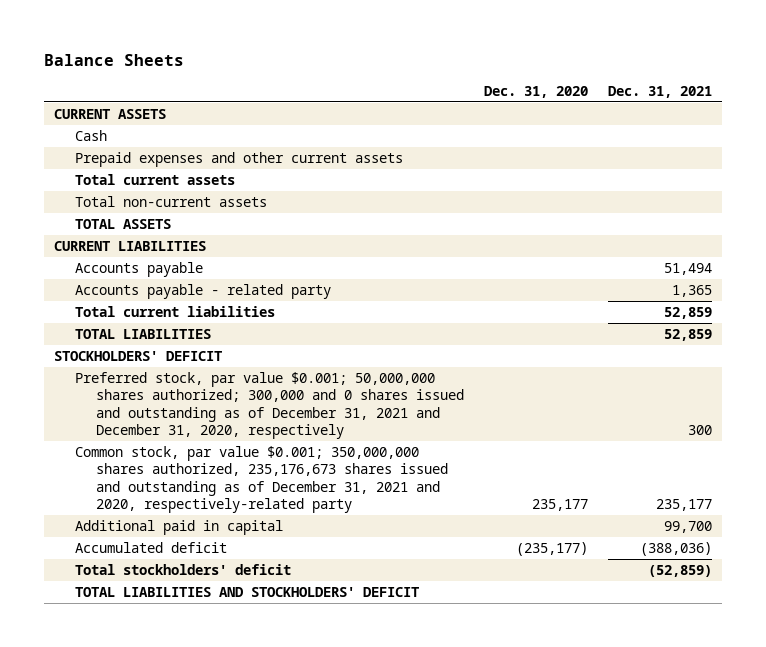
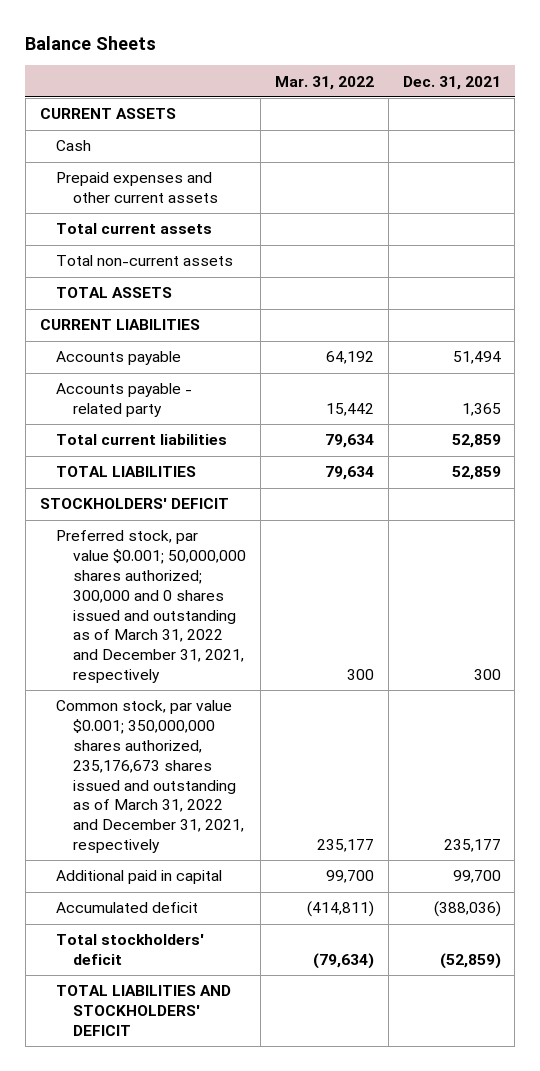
[484,85,589,98] Dec. 31, 2020 -> none
none -> [274,75,374,90] Mar. 31, 2022
[75,372,465,440] Preferred stock, par value $0.001; 50,000,000 shares authorized; 300,000 and 0 shares issued and outstanding as of December 31, 2021 and December 31, 2020, respectively -> [56,530,246,684] Preferred stock, par value $0.001; 50,000,000 shares authorized; 300,000 and 0 shares issued and outstanding as of March 31, 2022 and December 31, 2021, respectively
[75,446,449,514] Common stock, par value $0.001; 350,000,000 shares authorized, 235,176,673 shares issued and outstanding as of December 31, 2021 and 2020, respectively-related party -> [56,700,244,854] Common stock, par value $0.001; 350,000,000 shares authorized, 235,176,673 shares issued and outstanding as of March 31, 2022 and December 31, 2021, respectively

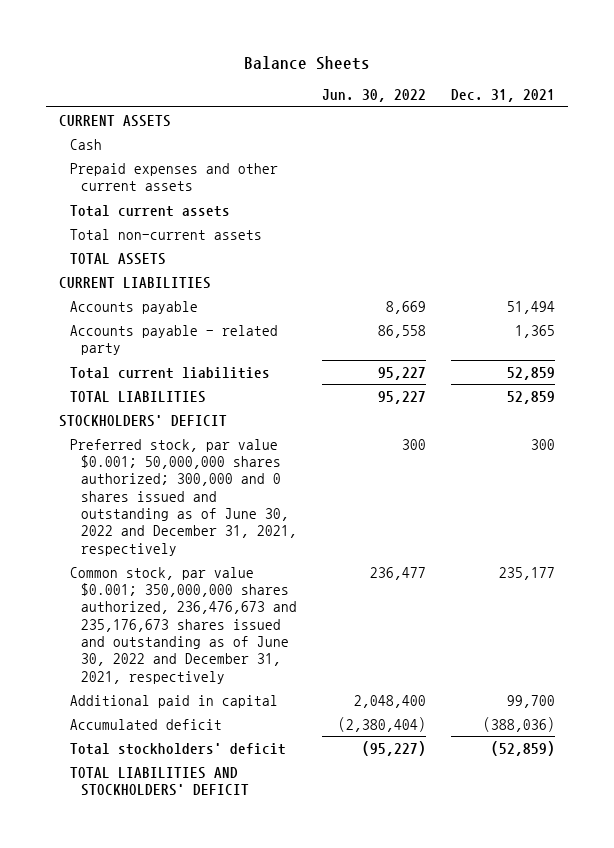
[274,75,374,90] Mar. 31, 2022 -> none
none -> [321,89,426,103] Jun. 30, 2022
[56,530,246,684] Preferred stock, par value $0.001; 50,000,000 shares authorized; 300,000 and 0 shares issued and outstanding as of March 31, 2022 and December 31, 2021, respectively -> [69,438,297,556] Preferred stock, par value $0.001; 50,000,000 shares authorized; 300,000 and 0 shares issued and outstanding as of June 30, 2022 and December 31, 2021, respectively
[56,700,244,854] Common stock, par value $0.001; 350,000,000 shares authorized, 235,176,673 shares issued and outstanding as of March 31, 2022 and December 31, 2021, respectively -> [69,566,297,684] Common stock, par value $0.001; 350,000,000 shares authorized, 236,476,673 and 235,176,673 shares issued and outstanding as of June 30, 2022 and December 31, 2021, respectively

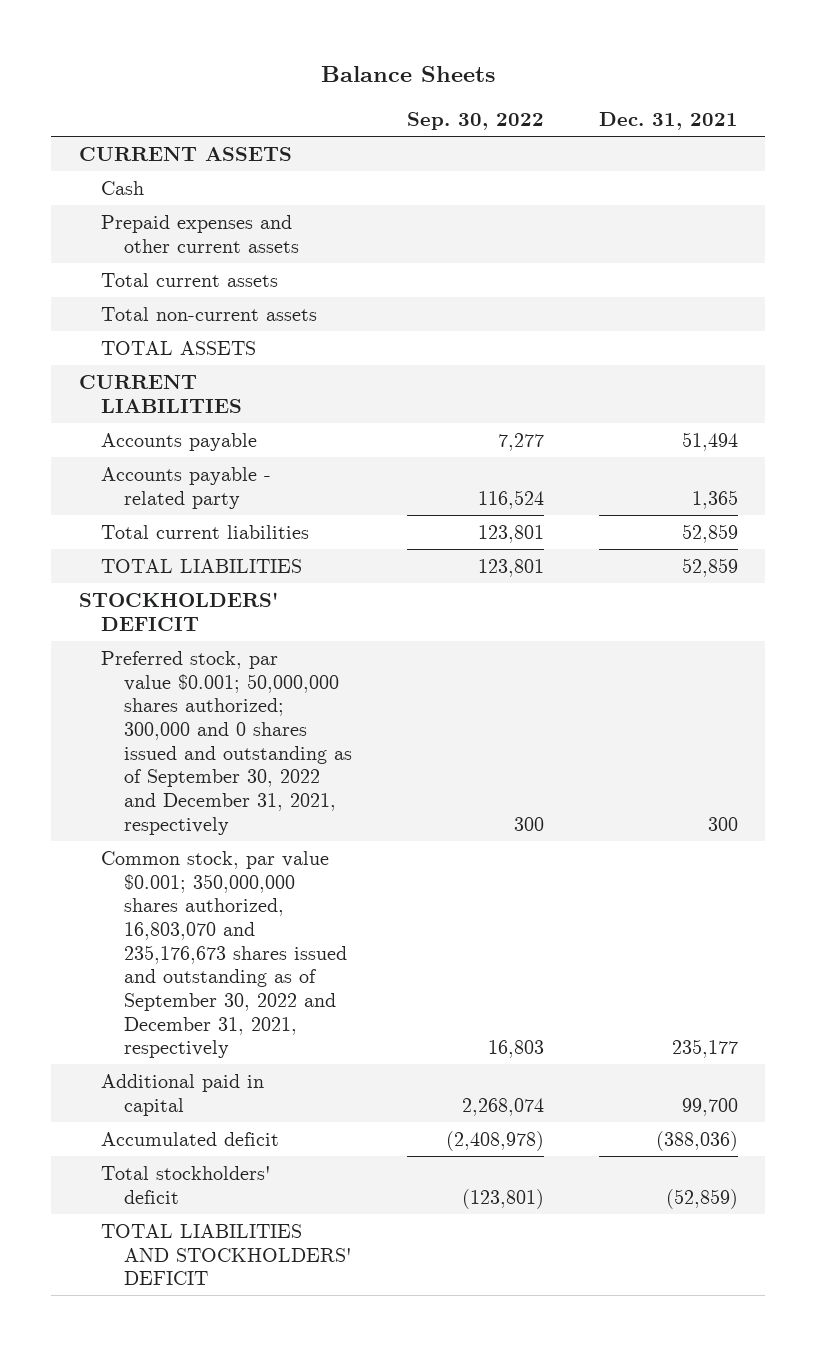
[321,89,426,103] Jun. 30, 2022 -> none
none -> [407,111,545,130] Sep. 30, 2022
[69,438,297,556] Preferred stock, par value $0.001; 50,000,000 shares authorized; 300,000 and 0 shares issued and outstanding as of June 30, 2022 and December 31, 2021, respectively -> [101,650,353,835] Preferred stock, par value $0.001; 50,000,000 shares authorized; 300,000 and 0 shares issued and outstanding as of September 30, 2022 and December 31, 2021, respectively
[69,566,297,684] Common stock, par value $0.001; 350,000,000 shares authorized, 236,476,673 and 235,176,673 shares issued and outstanding as of June 30, 2022 and December 31, 2021, respectively -> [101,850,348,1059] Common stock, par value $0.001; 350,000,000 shares authorized, 16,803,070 and 235,176,673 shares issued and outstanding as of September 30, 2022 and December 31, 2021, respectively

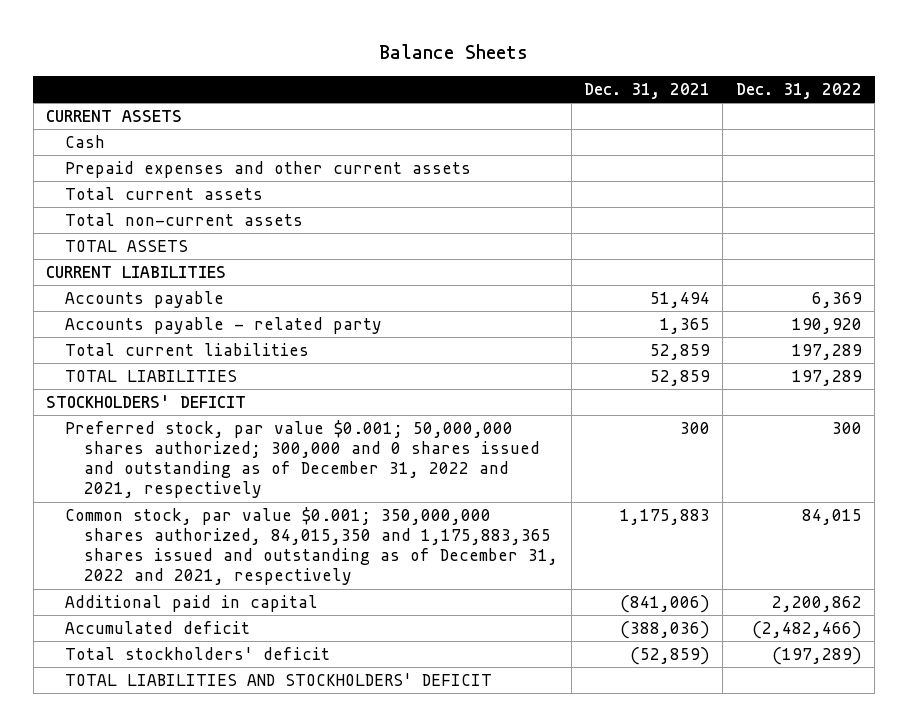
[407,111,545,130] Sep. 30, 2022 -> none
none -> [735,83,862,100] Dec. 31, 2022
[101,650,353,835] Preferred stock, par value $0.001; 50,000,000 shares authorized; 300,000 and 0 shares issued and outstanding as of September 30, 2022 and December 31, 2021, respectively -> [65,419,541,499] Preferred stock, par value $0.001; 50,000,000 shares authorized; 300,000 and 0 shares issued and outstanding as of December 31, 2022 and 2021, respectively
[101,850,348,1059] Common stock, par value $0.001; 350,000,000 shares authorized, 16,803,070 and 235,176,673 shares issued and outstanding as of September 30, 2022 and December 31, 2021, respectively -> [65,506,559,586] Common stock, par value $0.001; 350,000,000 shares authorized, 84,015,350 and 1,175,883,365 shares issued and outstanding as of December 31, 2022 and 2021, respectively
[671,1039,738,1059] 235,177 -> [620,508,711,525] 1,175,883
[681,1097,738,1116] 99,700 -> [620,594,711,613] (841,006)

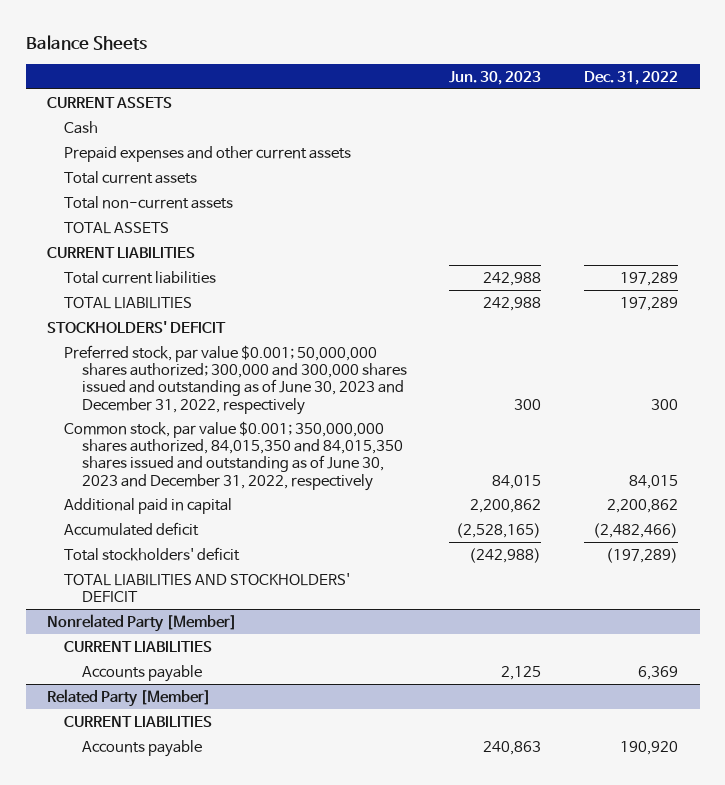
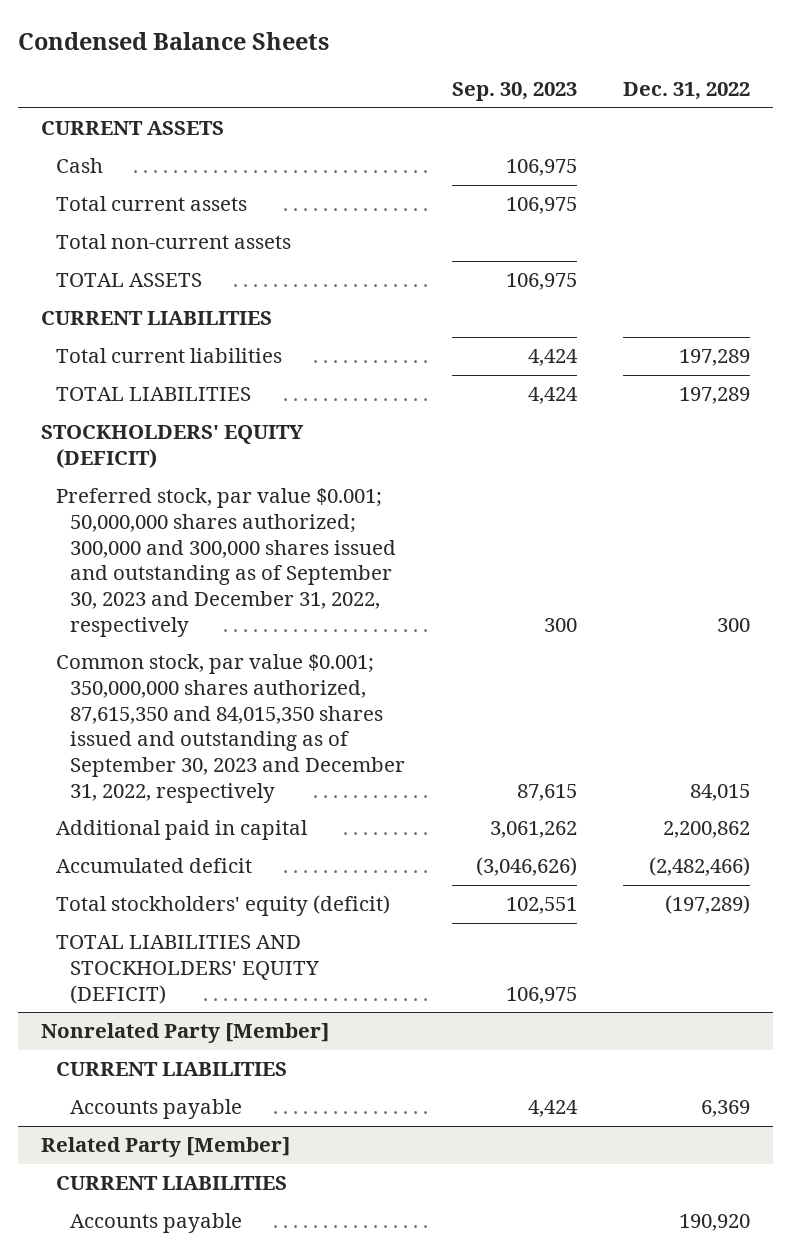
[25,34,147,50] Balance Sheets -> [18,31,330,50] Condensed Balance Sheets
[449,70,542,85] Jun. 30, 2023 -> none
none -> [451,82,577,102] Sep. 30, 2023
[64,145,352,162] Prepaid expenses and other current assets -> none
[47,320,227,333] STOCKHOLDERS' DEFICIT -> [41,425,305,468] STOCKHOLDERS' EQUITY (DEFICIT)
[64,344,407,415] Preferred stock, par value $0.001; 50,000,000 shares authorized; 300,000 and 300,000 shares issued and outstanding as of June 30, 2023 and December 31, 2022, respectively -> [55,488,397,637] Preferred stock, par value $0.001; 50,000,000 shares authorized; 300,000 and 300,000 shares issued and outstanding as of September 30, 2023 and December 31, 2022, respectively
[64,420,403,491] Common stock, par value $0.001; 350,000,000 shares authorized, 84,015,350 and 84,015,350 shares issued and outstanding as of June 30, 2023 and December 31, 2022, respectively -> [55,654,406,803] Common stock, par value $0.001; 350,000,000 shares authorized, 87,615,350 and 84,015,350 shares issued and outstanding as of September 30, 2023 and December 31, 2022, respectively
[64,546,241,561] Total stockholders' deficit -> [55,895,390,917] Total stockholders' equity (deficit)
[64,572,351,602] TOTAL LIABILITIES AND STOCKHOLDERS' DEFICIT -> [55,935,320,1004] TOTAL LIABILITIES AND STOCKHOLDERS' EQUITY (DEFICIT)

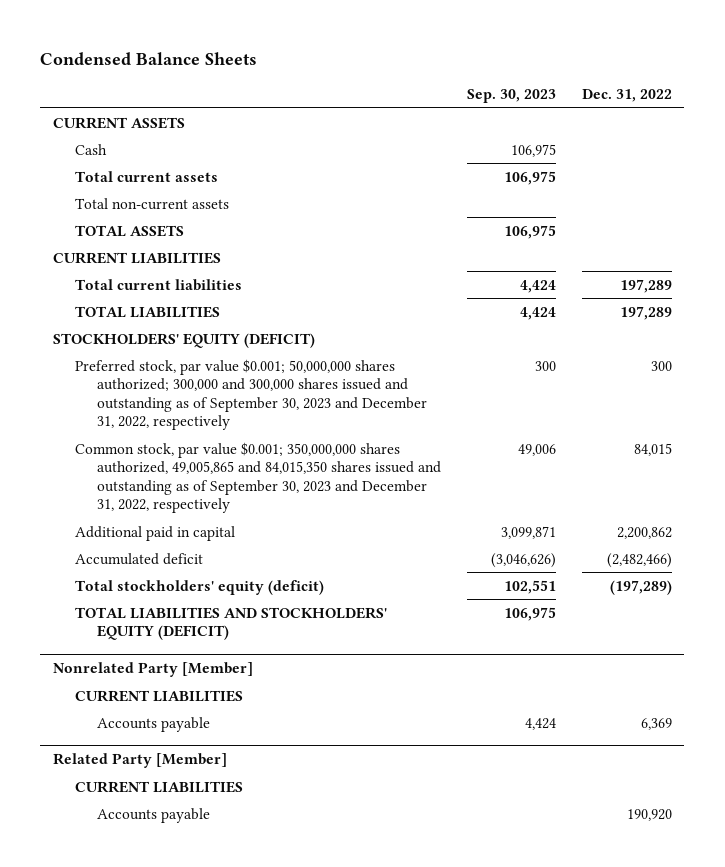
[55,654,406,803] Common stock, par value $0.001; 350,000,000 shares authorized, 87,615,350 and 84,015,350 shares issued and outstanding as of September 30, 2023 and December 31, 2022, respectively -> [75,441,442,514] Common stock, par value $0.001; 350,000,000 shares authorized, 49,005,865 and 84,015,350 shares issued and outstanding as of September 30, 2023 and December 31, 2022, respectively
[516,783,577,801] 87,615 -> [517,443,556,456] 49,006
[489,821,577,839] 3,061,262 -> [500,525,556,539] 3,099,871

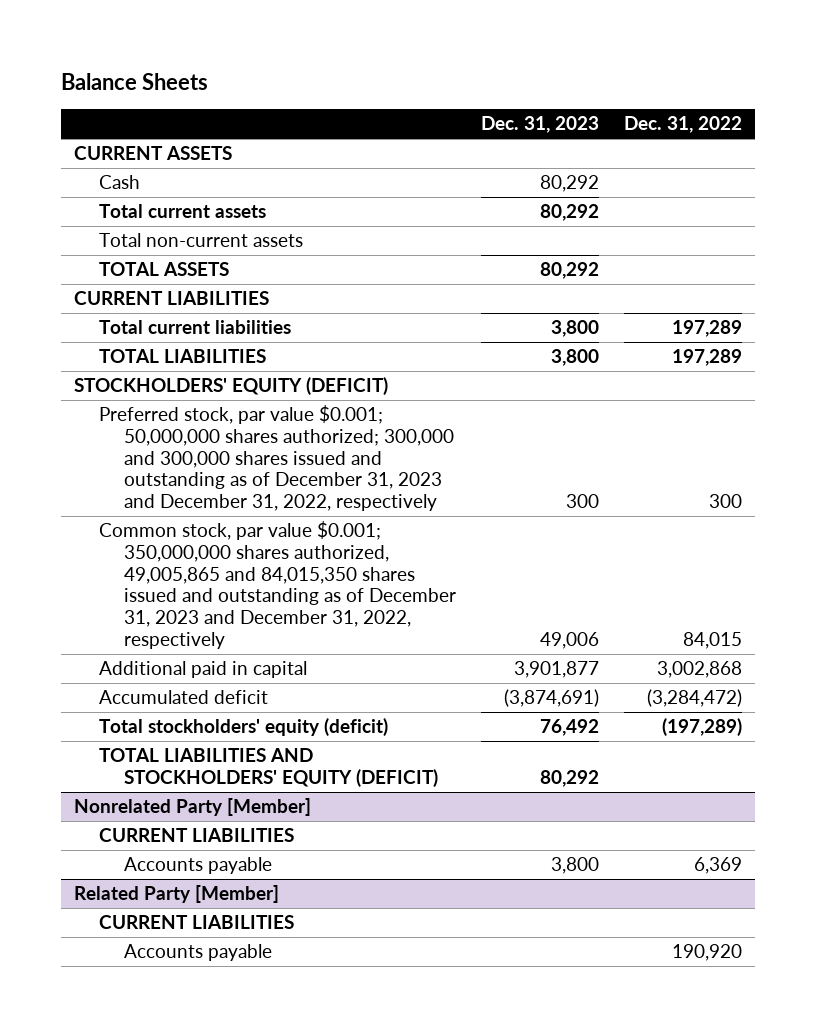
[40,51,258,65] Condensed Balance Sheets -> [61,73,209,91] Balance Sheets
[466,89,556,104] Sep. 30, 2023 -> none
none -> [481,116,600,134] Dec. 31, 2023
[75,358,428,431] Preferred stock, par value $0.001; 50,000,000 shares authorized; 300,000 and 300,000 shares issued and outstanding as of September 30, 2023 and December 31, 2022, respectively -> [99,405,455,512] Preferred stock, par value $0.001; 50,000,000 shares authorized; 300,000 and 300,000 shares issued and outstanding as of December 31, 2023 and December 31, 2022, respectively
[75,441,442,514] Common stock, par value $0.001; 350,000,000 shares authorized, 49,005,865 and 84,015,350 shares issued and outstanding as of September 30, 2023 and December 31, 2022, respectively -> [99,521,457,649] Common stock, par value $0.001; 350,000,000 shares authorized, 49,005,865 and 84,015,350 shares issued and outstanding as of December 31, 2023 and December 31, 2022, respectively
[616,526,672,539] 2,200,862 -> [657,661,743,679] 3,002,868
[606,552,672,568] (2,482,466) -> [647,689,743,708] (3,284,472)

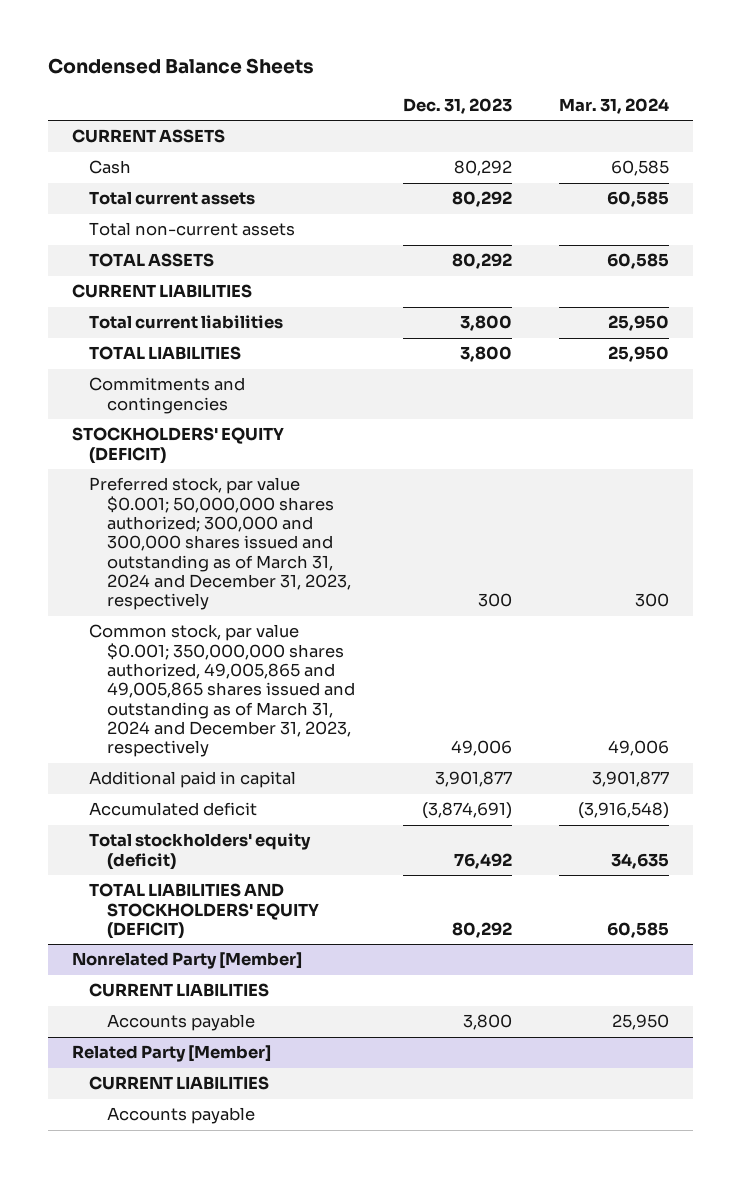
[61,73,209,91] Balance Sheets -> [47,58,314,75] Condensed Balance Sheets
[624,116,743,134] Dec. 31, 2022 -> none
none -> [559,97,670,114] Mar. 31, 2024
none -> [89,377,246,414] Commitments and contingencies
[99,405,455,512] Preferred stock, par value $0.001; 50,000,000 shares authorized; 300,000 and 300,000 shares issued and outstanding as of December 31, 2023 and December 31, 2022, respectively -> [89,477,352,611] Preferred stock, par value $0.001; 50,000,000 shares authorized; 300,000 and 300,000 shares issued and outstanding as of March 31, 2024 and December 31, 2023, respectively
[99,521,457,649] Common stock, par value $0.001; 350,000,000 shares authorized, 49,005,865 and 84,015,350 shares issued and outstanding as of December 31, 2023 and December 31, 2022, respectively -> [89,624,356,758] Common stock, par value $0.001; 350,000,000 shares authorized, 49,005,865 and 49,005,865 shares issued and outstanding as of March 31, 2024 and December 31, 2023, respectively

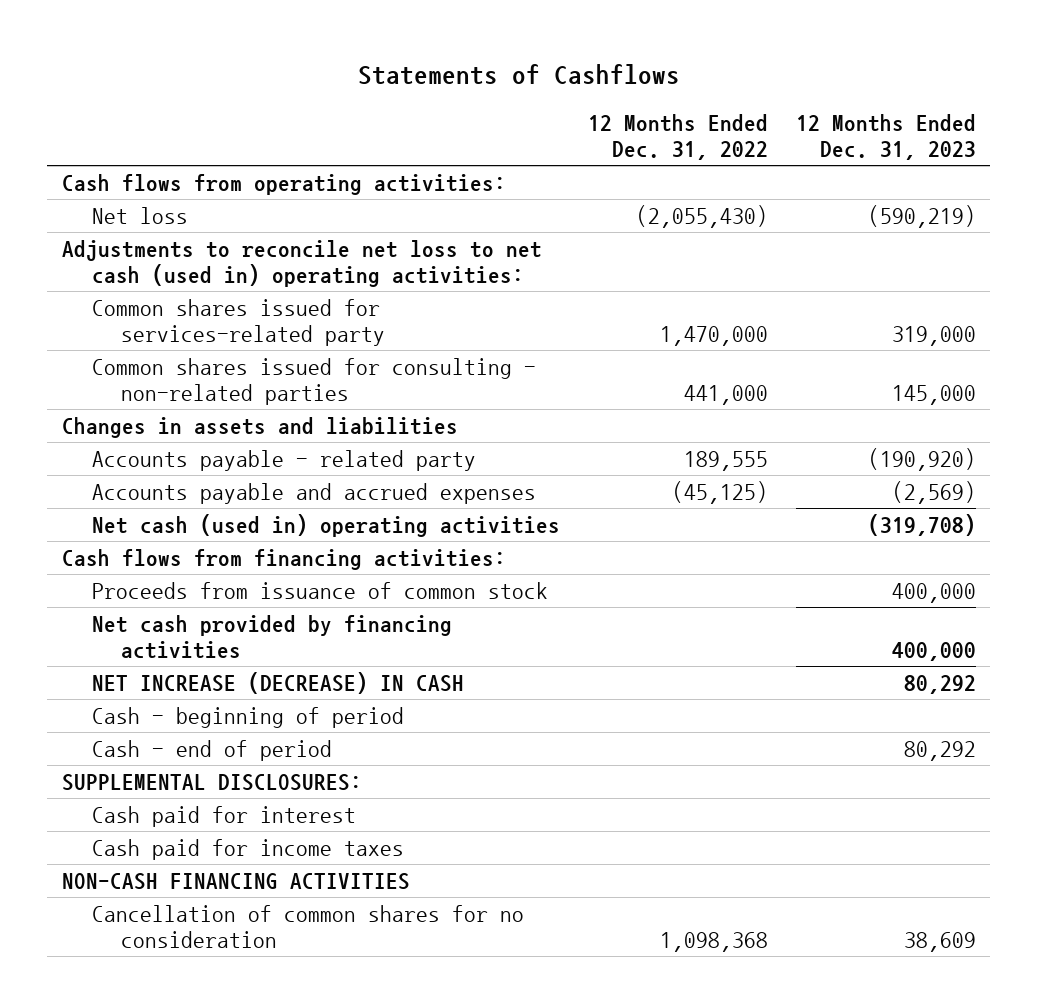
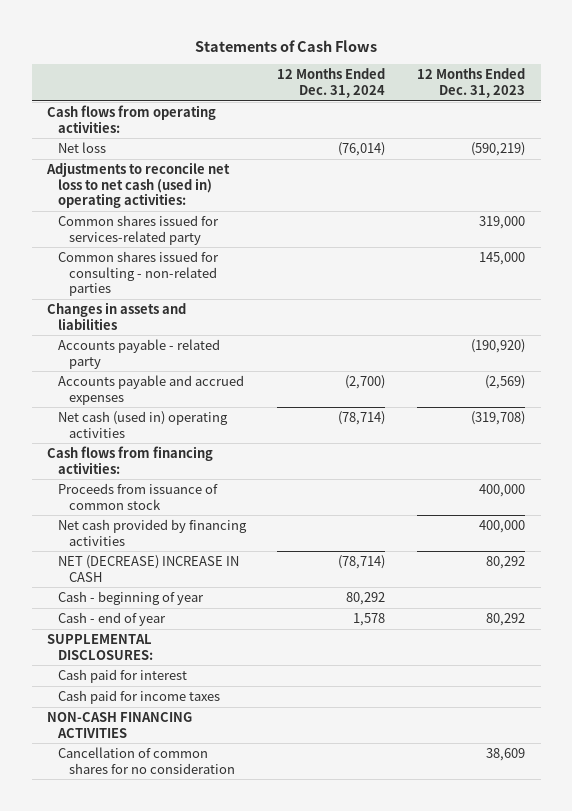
[357,64,680,86] Statements of Cashflows -> [195,39,378,52] Statements of Cash Flows
[587,113,768,161] 12 Months Ended Dec. 31, 2022 -> none
none -> [277,68,386,99] 12 Months Ended Dec. 31, 2024
[91,671,464,694] NET INCREASE (DECREASE) IN CASH -> [57,554,239,582] NET (DECREASE) INCREASE IN CASH
[91,706,404,728] Cash - beginning of period -> [57,590,204,605] Cash - beginning of year
[91,739,332,761] Cash - end of period -> [57,611,166,626] Cash - end of year

